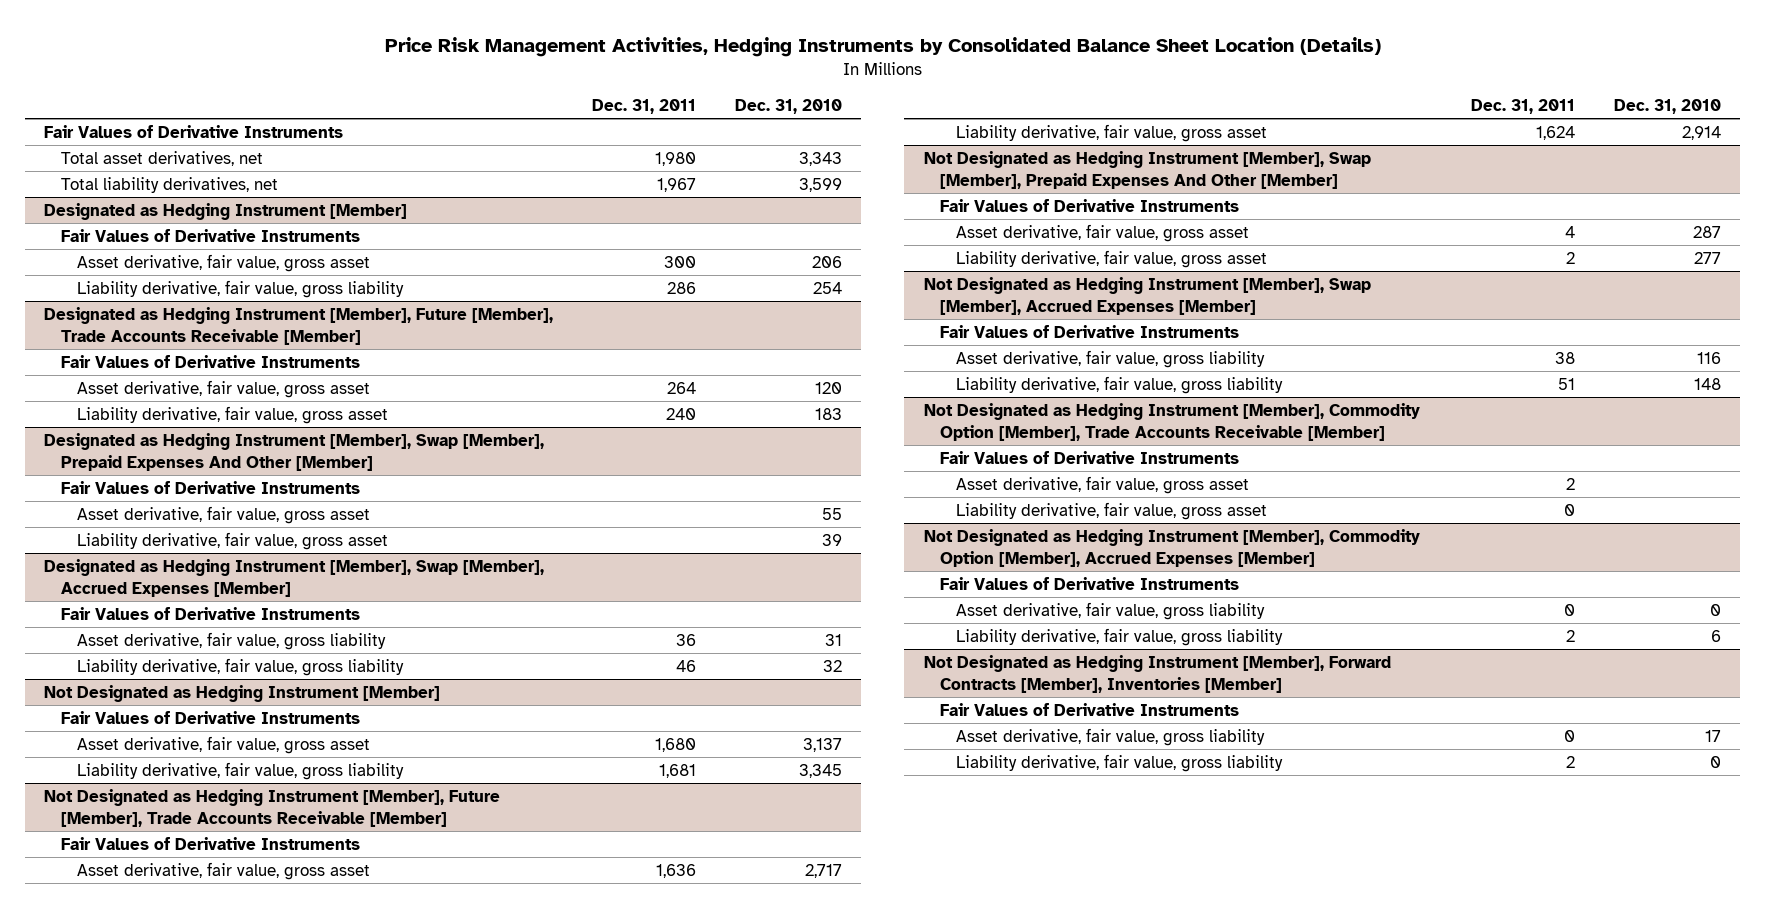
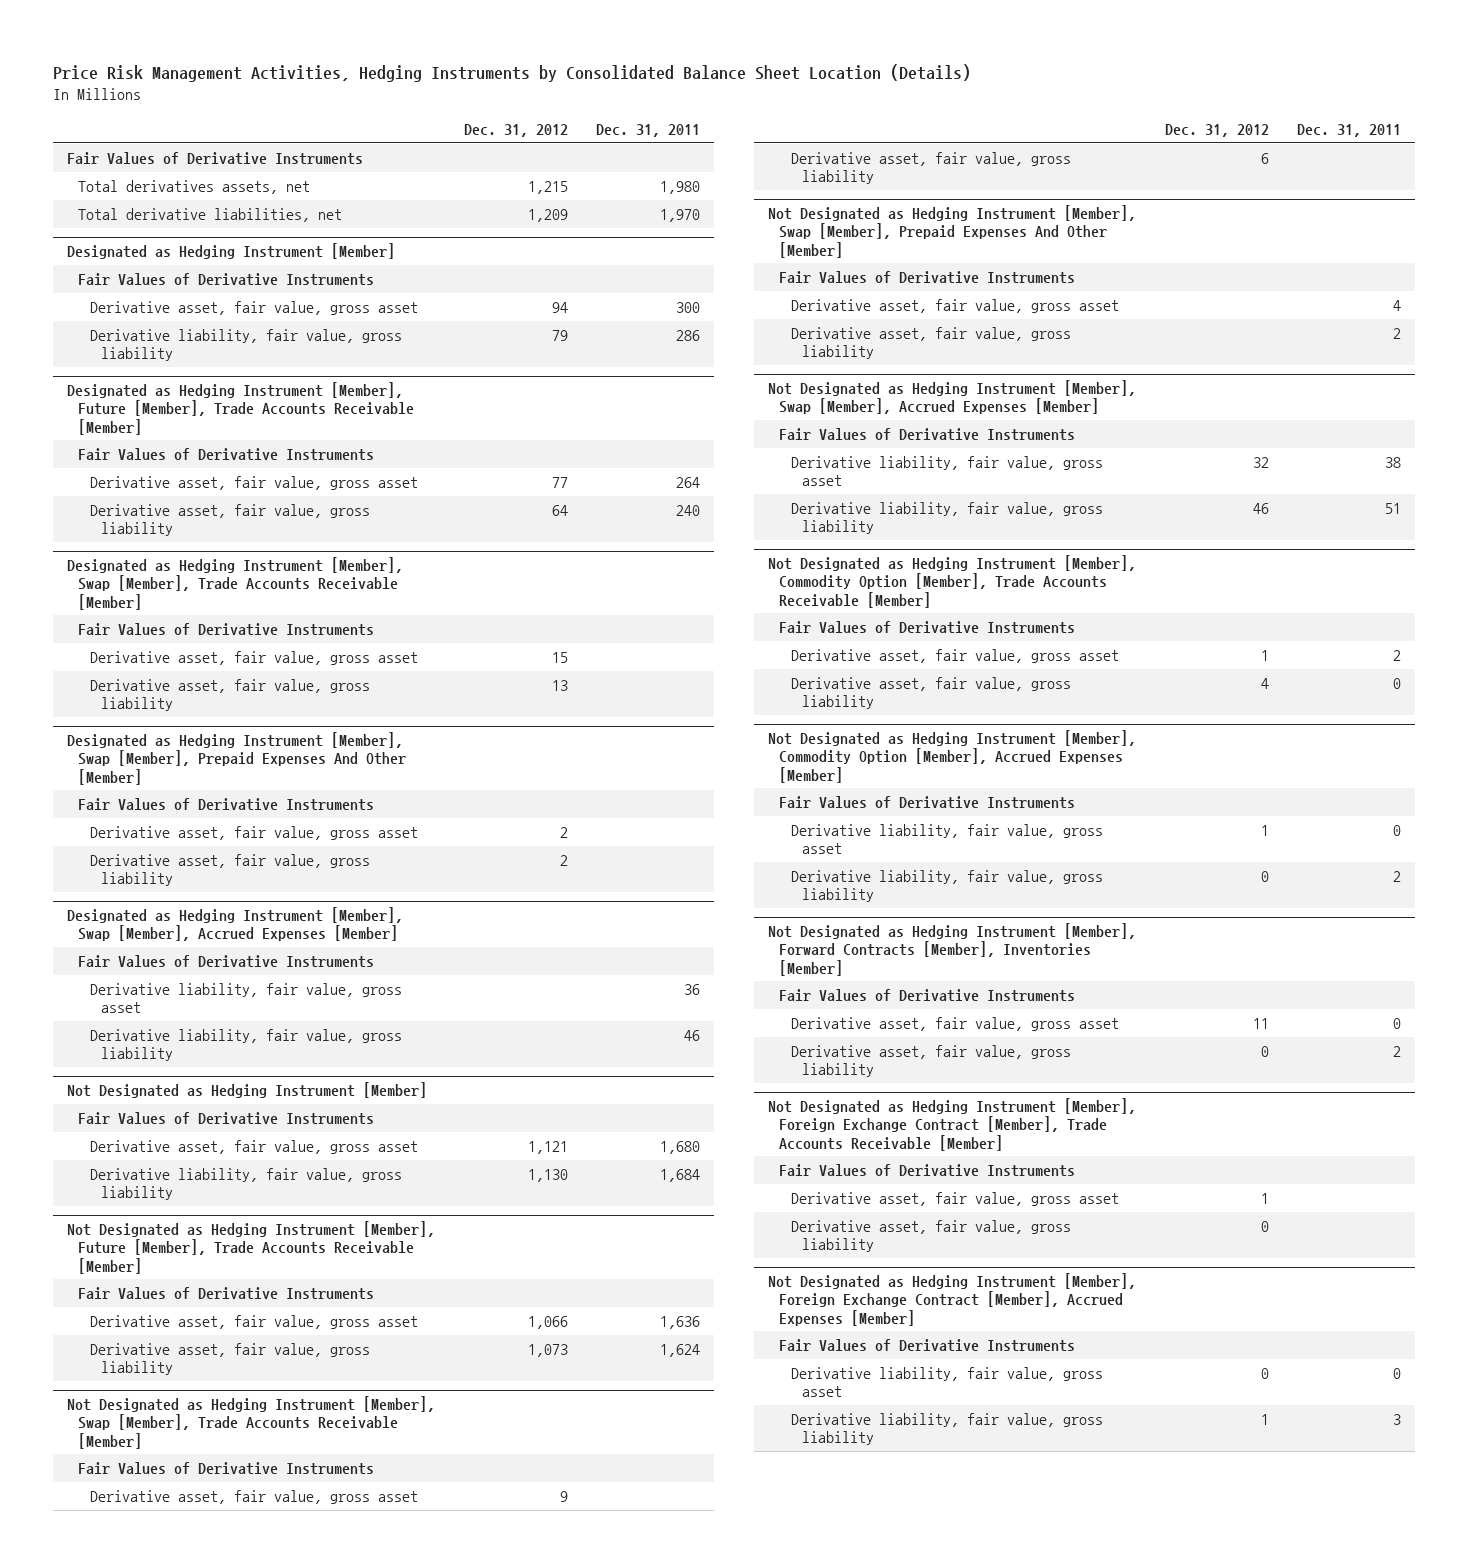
[734,98,842,114] Dec. 31, 2010 -> none
none -> [463,123,568,137] Dec. 31, 2012
[60,176,278,193] Total liability derivatives, net -> none
[60,150,263,166] Total asset derivatives, net -> [78,179,311,194] Total derivatives assets, net
none -> [78,207,343,222] Total derivative liabilities, net
[77,253,371,272] Asset derivative, fair value, gross asset -> [89,300,418,315] Derivative asset, fair value, gross asset
[77,279,405,298] Liability derivative, fair value, gross liability -> [89,328,402,362] Derivative liability, fair value, gross liability
[77,379,371,398] Asset derivative, fair value, gross asset -> [89,475,418,490] Derivative asset, fair value, gross asset
[77,405,389,424] Liability derivative, fair value, gross asset -> [89,503,370,537] Derivative asset, fair value, gross liability
none -> [67,557,404,610] Designated as Hedging Instrument [Member], Swap [Member], Trade Accounts Receivable [Member]
none -> [78,622,375,636] Fair Values of Derivative Instruments
none -> [89,650,418,665] Derivative asset, fair value, gross asset
none -> [89,678,370,712] Derivative asset, fair value, gross liability
[77,505,371,524] Asset derivative, fair value, gross asset -> [89,825,418,840] Derivative asset, fair value, gross asset
[77,531,389,550] Liability derivative, fair value, gross asset -> [89,853,370,887] Derivative asset, fair value, gross liability
[77,631,387,650] Asset derivative, fair value, gross liability -> [89,982,402,1014] Derivative liability, fair value, gross asset
[77,657,405,676] Liability derivative, fair value, gross liability -> [89,1028,402,1062] Derivative liability, fair value, gross liability
[77,735,371,754] Asset derivative, fair value, gross asset -> [89,1139,418,1154] Derivative asset, fair value, gross asset
[77,761,405,780] Liability derivative, fair value, gross liability -> [89,1167,402,1201] Derivative liability, fair value, gross liability
[659,763,697,778] 1,681 -> [660,1168,701,1182] 1,684
[77,861,371,880] Asset derivative, fair value, gross asset -> [89,1314,418,1329] Derivative asset, fair value, gross asset
[956,123,1268,142] Liability derivative, fair value, gross asset -> [89,1342,370,1376] Derivative asset, fair value, gross liability
none -> [67,1396,436,1449] Not Designated as Hedging Instrument [Member], Swap [Member], Trade Accounts Receivable [Member]
none -> [78,1461,375,1475] Fair Values of Derivative Instruments
none -> [89,1489,418,1504] Derivative asset, fair value, gross asset
none -> [790,151,1071,185] Derivative asset, fair value, gross liability
[956,223,1250,242] Asset derivative, fair value, gross asset -> [790,298,1119,313] Derivative asset, fair value, gross asset
[956,249,1268,268] Liability derivative, fair value, gross asset -> [790,326,1071,360] Derivative asset, fair value, gross liability
[956,349,1266,368] Asset derivative, fair value, gross liability -> [790,455,1103,487] Derivative liability, fair value, gross asset
[956,375,1284,394] Liability derivative, fair value, gross liability -> [790,501,1103,535] Derivative liability, fair value, gross liability
[956,475,1250,494] Asset derivative, fair value, gross asset -> [790,648,1119,663] Derivative asset, fair value, gross asset
[956,501,1268,520] Liability derivative, fair value, gross asset -> [790,676,1071,710] Derivative asset, fair value, gross liability
[956,601,1266,620] Asset derivative, fair value, gross liability -> [790,823,1103,855] Derivative liability, fair value, gross asset
[956,627,1284,646] Liability derivative, fair value, gross liability -> [790,869,1103,903] Derivative liability, fair value, gross liability
none -> [790,1016,1119,1031] Derivative asset, fair value, gross asset
[956,727,1266,746] Asset derivative, fair value, gross liability -> [790,1044,1071,1078] Derivative asset, fair value, gross liability
[1564,729,1576,742] 0 -> [1393,1045,1402,1057] 2
none -> [768,1098,1137,1151] Not Designated as Hedging Instrument [Member], Foreign Exchange Contract [Member], Trade Accounts Receivable [Member]
none -> [779,1163,1076,1177] Fair Values of Derivative Instruments
none -> [790,1191,1119,1206] Derivative asset, fair value, gross asset
none -> [790,1219,1071,1253] Derivative asset, fair value, gross liability
none -> [768,1273,1137,1326] Not Designated as Hedging Instrument [Member], Foreign Exchange Contract [Member], Accrued Expenses [Member]
none -> [779,1338,1076,1352] Fair Values of Derivative Instruments
none -> [790,1366,1103,1398] Derivative liability, fair value, gross asset
[956,753,1284,772] Liability derivative, fair value, gross liability -> [790,1412,1103,1446] Derivative liability, fair value, gross liability
[1566,755,1576,768] 2 -> [1393,1413,1402,1425] 3

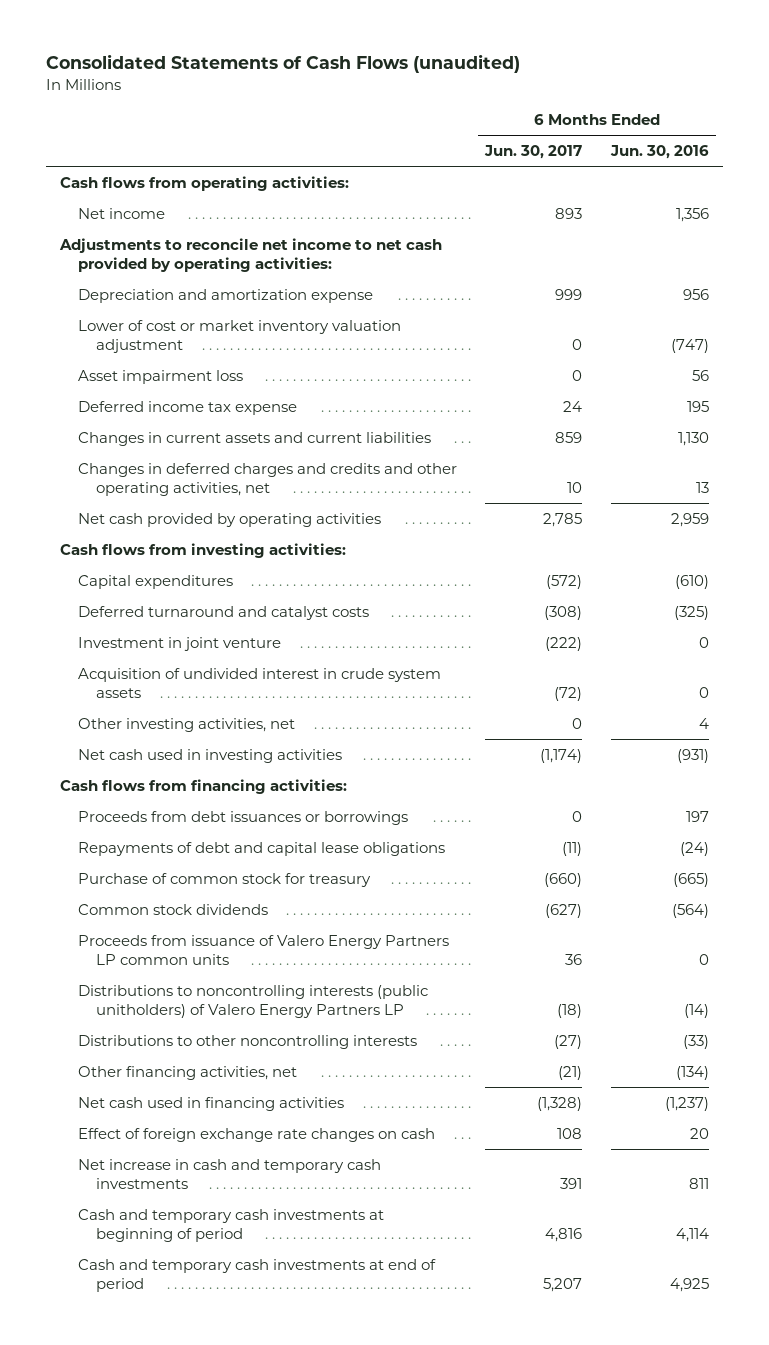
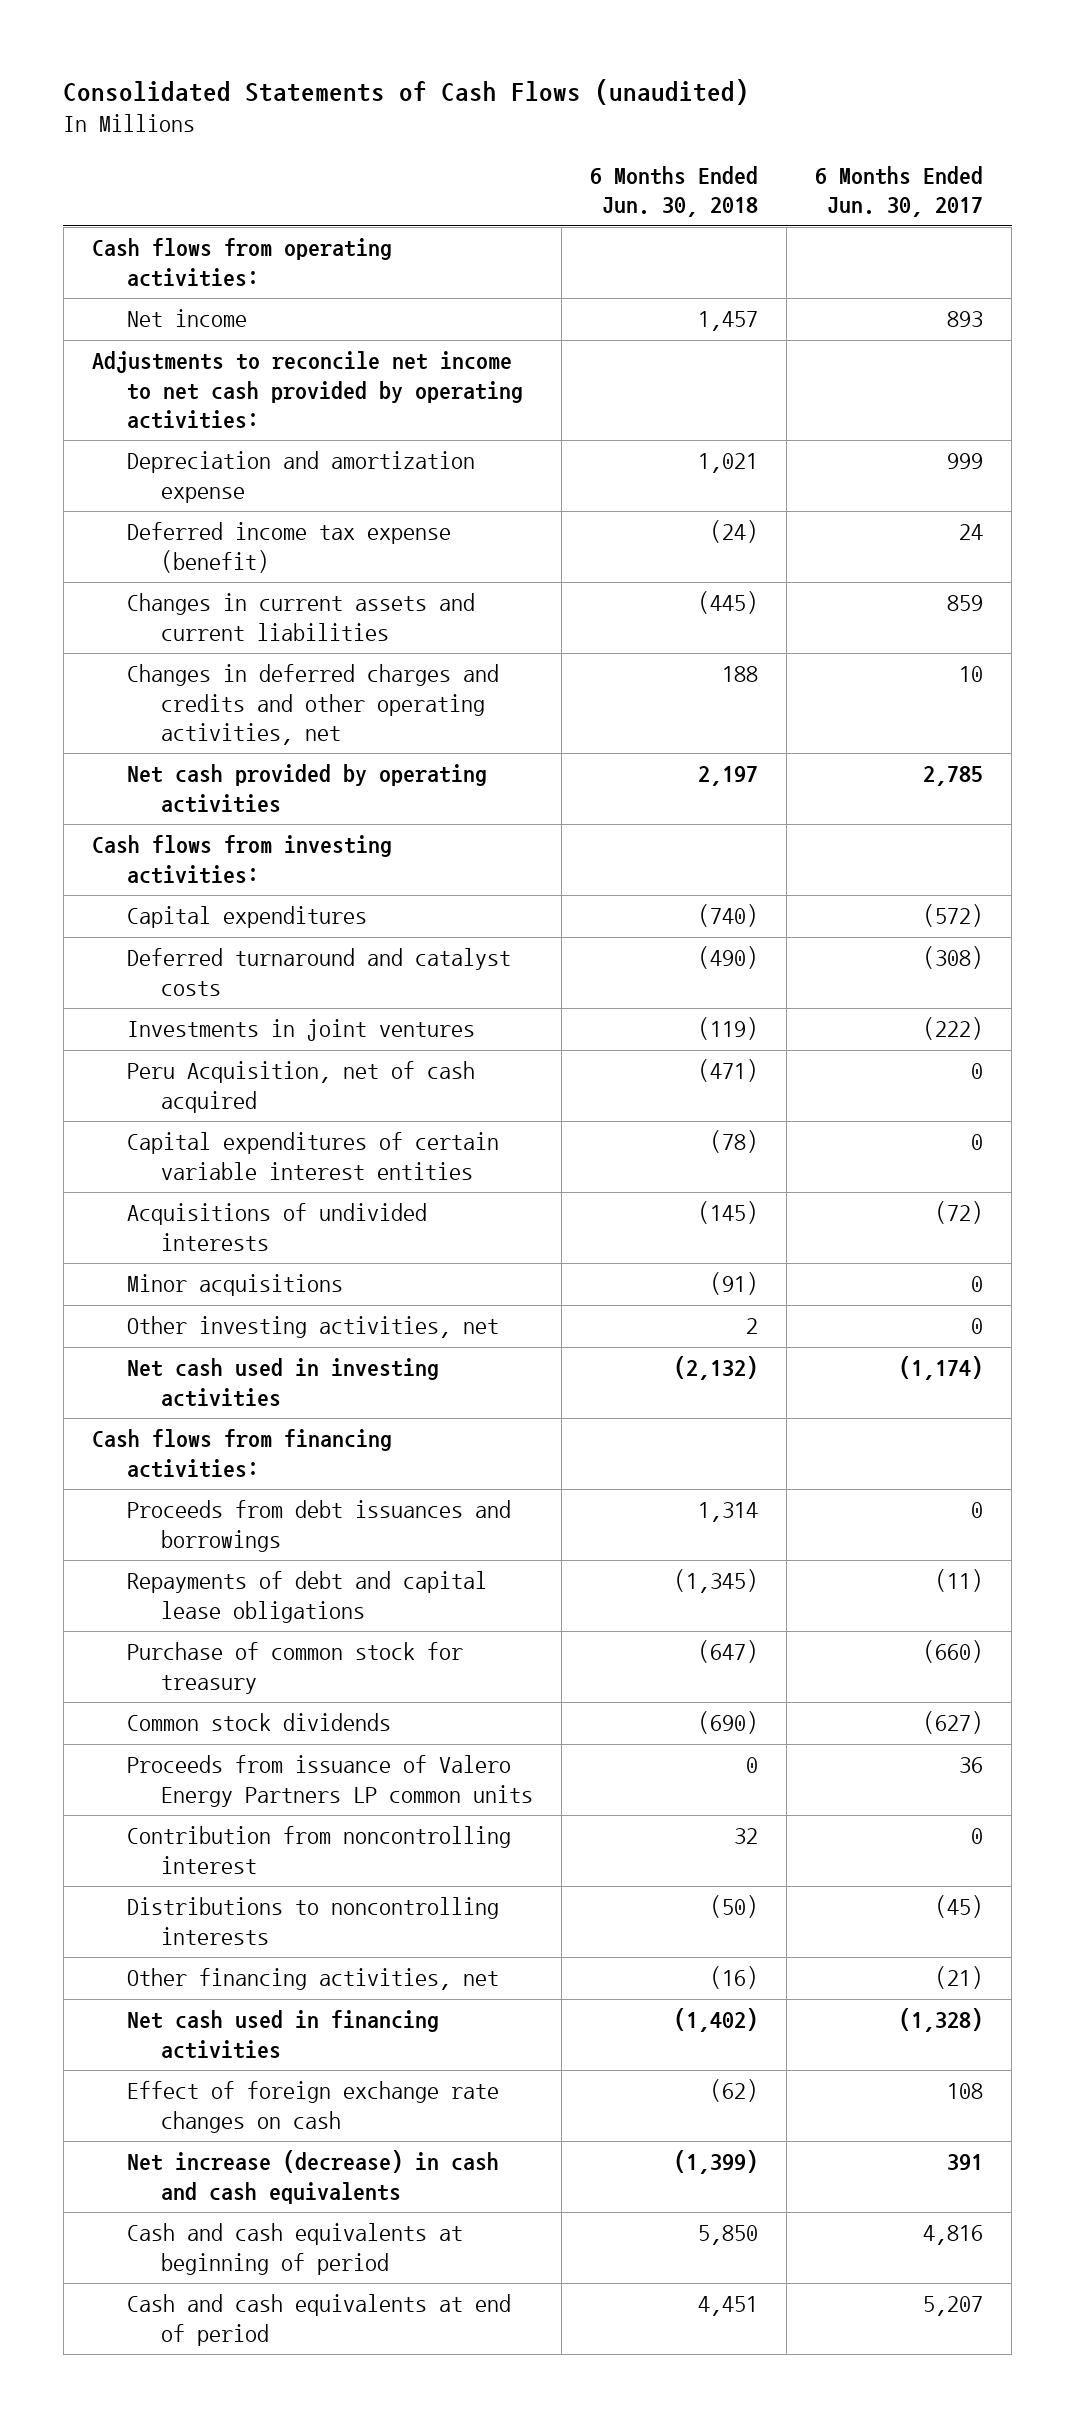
[609,145,709,160] Jun. 30, 2016 -> none
none -> [590,166,759,218] 6 Months Ended Jun. 30, 2018
[78,319,402,353] Lower of cost or market inventory valuation adjustment -> none
[78,369,244,384] Asset impairment loss -> none
[78,400,298,415] Deferred income tax expense -> [126,522,451,573] Deferred income tax expense (benefit)
[78,636,282,651] Investment in joint venture -> [126,1019,475,1042] Investments in joint ventures
none -> [126,1061,475,1113] Peru Acquisition, net of cash acquired
none -> [126,1132,499,1180] Capital expenditures of certain variable interest entities
[78,667,442,698] Acquisition of undivided interest in crude system assets -> [126,1203,427,1251] Acquisitions of undivided interests
none -> [126,1274,343,1297] Minor acquisitions
[78,810,409,825] Proceeds from debt issuances or borrowings -> [126,1500,511,1552] Proceeds from debt issuances and borrowings
[78,984,429,1018] Distributions to noncontrolling interests (public unitholders) of Valero Energy Partners LP -> none
none -> [126,1826,511,1874] Contribution from noncontrolling interest
[78,1034,418,1049] Distributions to other noncontrolling interests -> [126,1897,499,1945] Distributions to noncontrolling interests
[554,1034,583,1049] (27) -> [935,1895,984,1919] (45)
[78,1158,382,1189] Net increase in cash and temporary cash investments -> [126,2150,499,2204] Net increase (decrease) in cash and cash equivalents
[78,1208,385,1242] Cash and temporary cash investments at beginning of period -> [126,2223,463,2275] Cash and cash equivalents at beginning of period
[78,1258,437,1292] Cash and temporary cash investments at end of period -> [126,2294,511,2346] Cash and cash equivalents at end of period

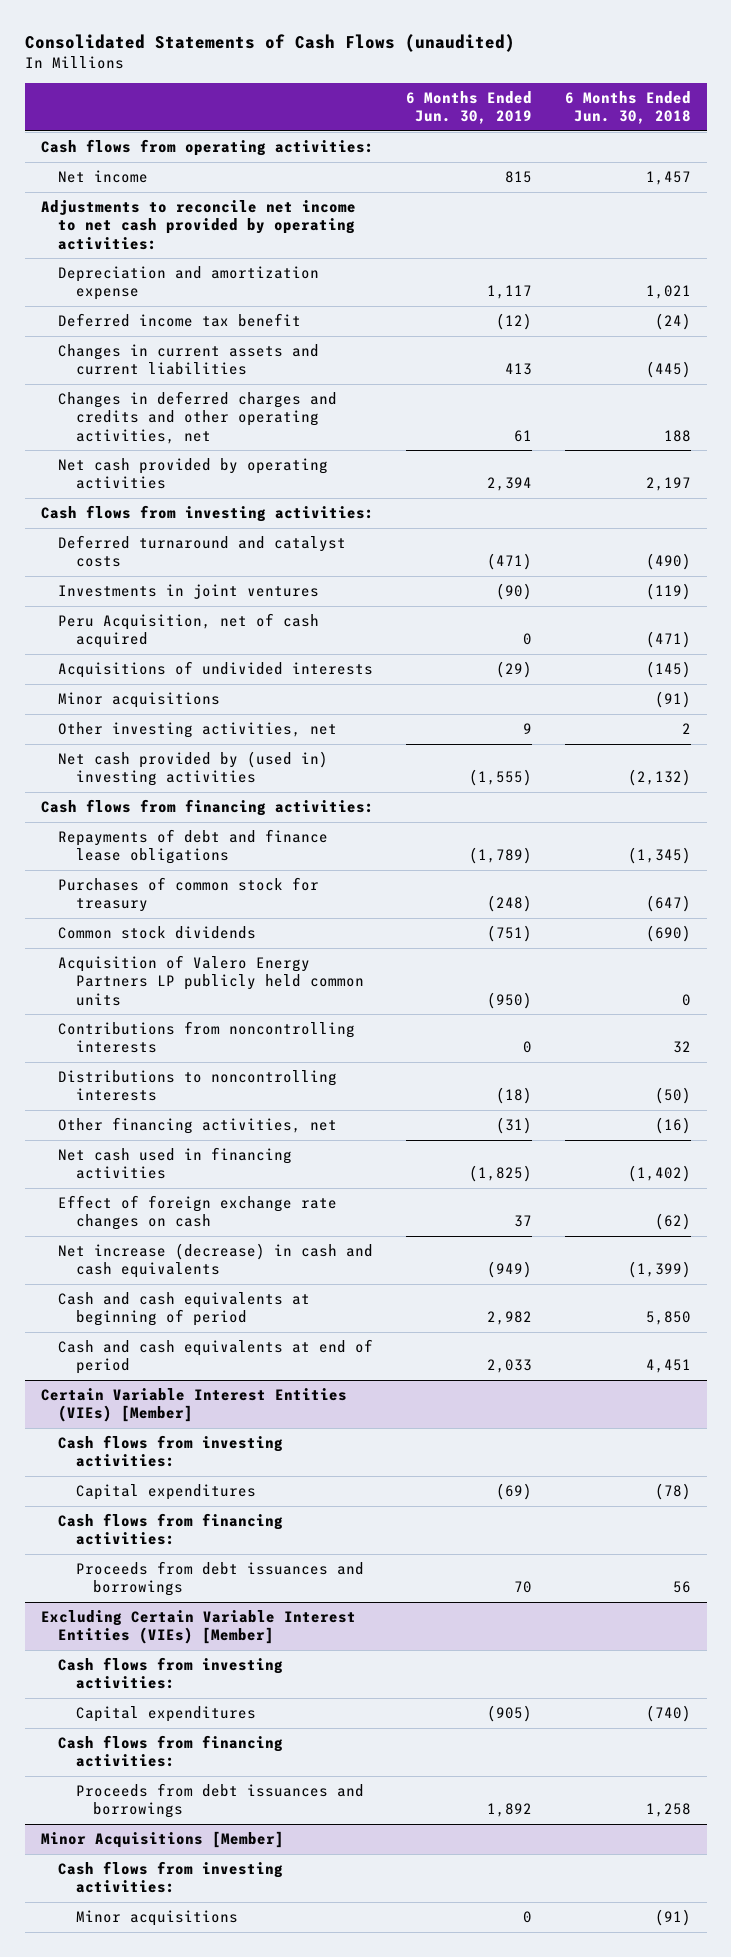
[815,166,984,218] 6 Months Ended Jun. 30, 2017 -> none
none -> [406,90,533,124] 6 Months Ended Jun. 30, 2019
[126,522,451,573] Deferred income tax expense (benefit) -> [58,313,302,328] Deferred income tax benefit
[126,906,367,929] Capital expenditures -> none
[126,1132,499,1180] Capital expenditures of certain variable interest entities -> none
[126,1358,439,1407] Net cash used in investing activities -> [58,751,329,787] Net cash provided by (used in) investing activities
[126,1500,511,1552] Proceeds from debt issuances and borrowings -> none
[126,1571,487,1623] Repayments of debt and capital lease obligations -> [58,829,329,865] Repayments of debt and finance lease obligations
[126,1642,463,1694] Purchase of common stock for treasury -> [58,877,320,913] Purchases of common stock for treasury
[126,1755,534,1807] Proceeds from issuance of Valero Energy Partners LP common units -> [58,955,364,1006] Acquisition of Valero Energy Partners LP publicly held common units
[126,1826,511,1874] Contribution from noncontrolling interest -> [58,1021,356,1054] Contributions from noncontrolling interests
none -> [40,1388,347,1423] Certain Variable Interest Entities (VIEs) [Member]
none -> [58,1435,284,1468] Cash flows from investing activities:
none -> [75,1484,256,1501] Capital expenditures
none -> [58,1513,284,1546] Cash flows from financing activities:
none -> [75,1561,364,1597] Proceeds from debt issuances and borrowings
none -> [40,1610,356,1645] Excluding Certain Variable Interest Entities (VIEs) [Member]
none -> [58,1657,284,1690] Cash flows from investing activities:
none -> [75,1706,256,1723] Capital expenditures
none -> [58,1735,284,1768] Cash flows from financing activities:
none -> [75,1783,364,1819] Proceeds from debt issuances and borrowings
none -> [40,1831,284,1849] Minor Acquisitions [Member]
none -> [58,1861,284,1894] Cash flows from investing activities:
none -> [75,1910,238,1927] Minor acquisitions

